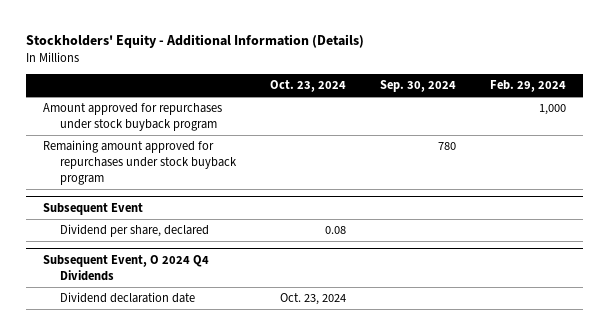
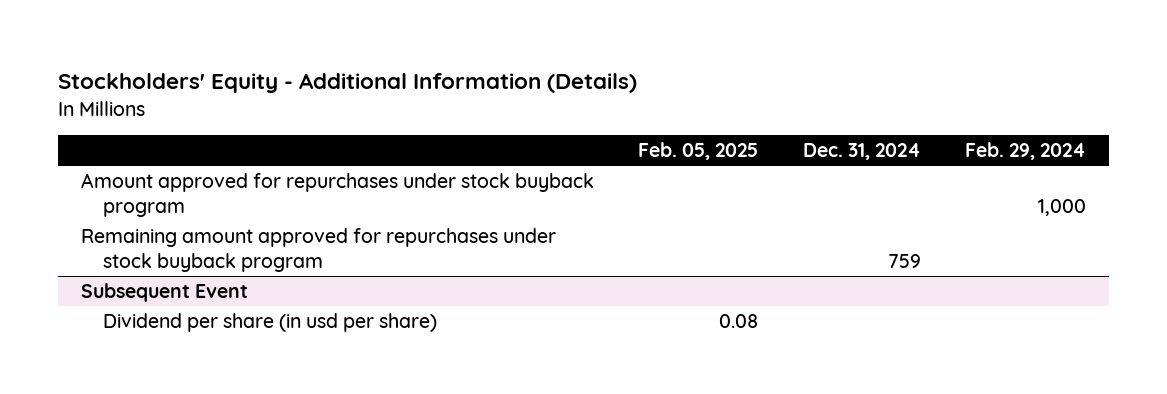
[269,80,346,93] Oct. 23, 2024 -> none
[379,80,456,93] Sep. 30, 2024 -> none
none -> [638,142,759,161] Feb. 05, 2025
none -> [802,143,921,161] Dec. 31, 2024
[43,255,210,281] Subsequent Event, O 2024 Q4 Dividends -> none
[59,292,195,304] Dividend declaration date -> none
[59,224,209,238] Dividend per share, declared -> [103,312,438,332] Dividend per share (in usd per share)

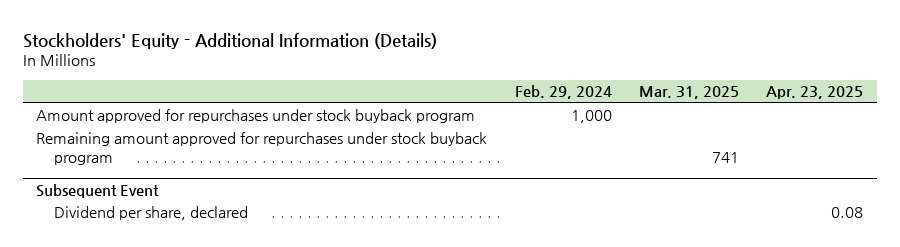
[638,142,759,161] Feb. 05, 2025 -> none
[802,143,921,161] Dec. 31, 2024 -> none
none -> [639,86,740,100] Mar. 31, 2025
none -> [766,86,864,100] Apr. 23, 2025
[103,312,438,332] Dividend per share (in usd per share) -> [53,206,248,221] Dividend per share, declared

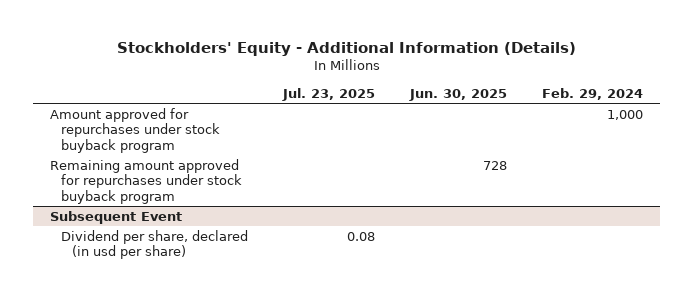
[639,86,740,100] Mar. 31, 2025 -> none
[766,86,864,100] Apr. 23, 2025 -> none
none -> [281,87,375,101] Jul. 23, 2025
none -> [408,88,507,101] Jun. 30, 2025
[53,206,248,221] Dividend per share, declared -> [60,229,248,260] Dividend per share, declared (in usd per share)

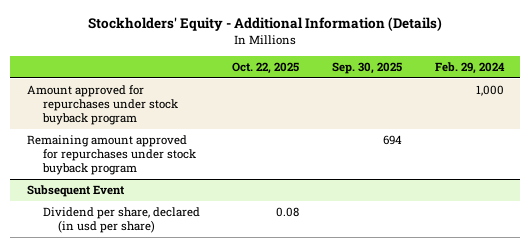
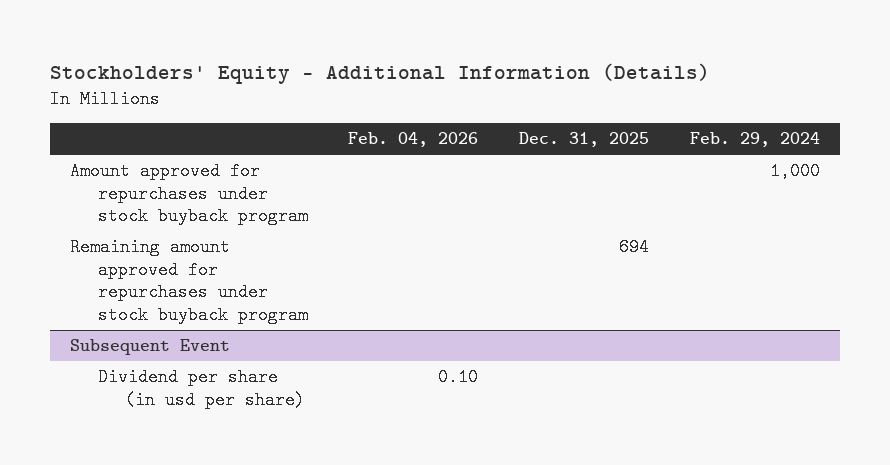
[232,61,300,74] Oct. 22, 2025 -> none
[332,61,403,74] Sep. 30, 2025 -> none
none -> [348,132,479,148] Feb. 04, 2026
none -> [519,132,650,148] Dec. 31, 2025
[42,207,200,234] Dividend per share, declared (in usd per share) -> [97,368,306,409] Dividend per share (in usd per share)

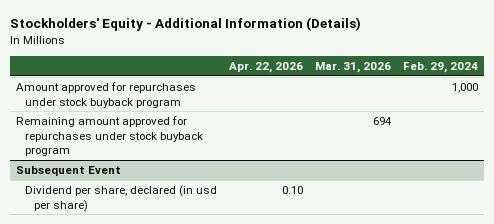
[348,132,479,148] Feb. 04, 2026 -> none
[519,132,650,148] Dec. 31, 2025 -> none
none -> [229,62,304,74] Apr. 22, 2026
none -> [315,62,392,74] Mar. 31, 2026
[97,368,306,409] Dividend per share (in usd per share) -> [25,185,218,212] Dividend per share, declared (in usd per share)

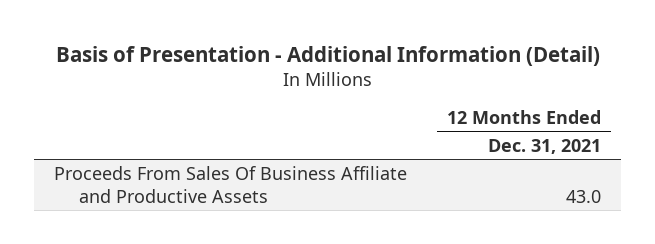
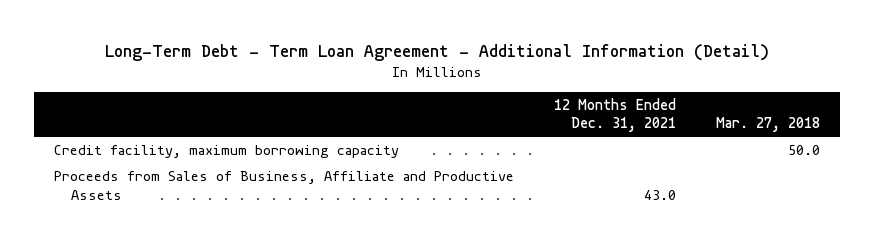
[55,45,600,66] Basis of Presentation - Additional Information (Detail) -> [105,44,770,62] Long-Term Debt - Term Loan Agreement - Additional Information (Detail)
none -> [716,117,821,133] Mar. 27, 2018
none -> [54,145,400,159] Credit facility, maximum borrowing capacity
[54,166,408,203] Proceeds From Sales Of Business Affiliate and Productive Assets -> [54,171,515,200] Proceeds from Sales of Business, Affiliate and Productive Assets

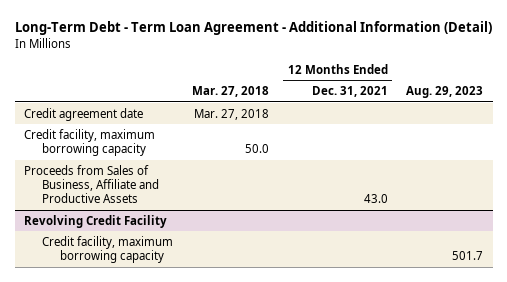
none -> [406,86,484,99] Aug. 29, 2023
none -> [23,107,143,121] Credit agreement date
none -> [23,214,167,228] Revolving Credit Facility
none -> [41,235,173,263] Credit facility, maximum borrowing capacity

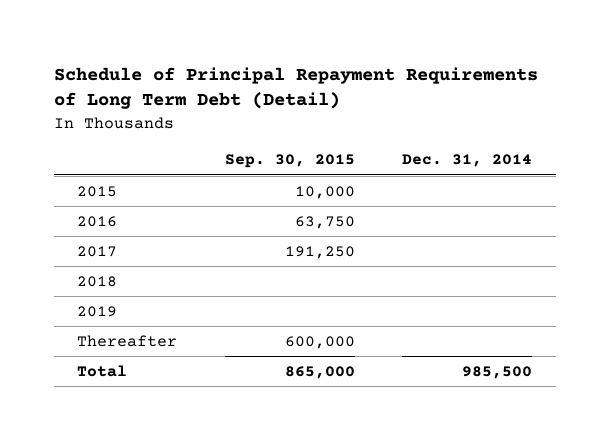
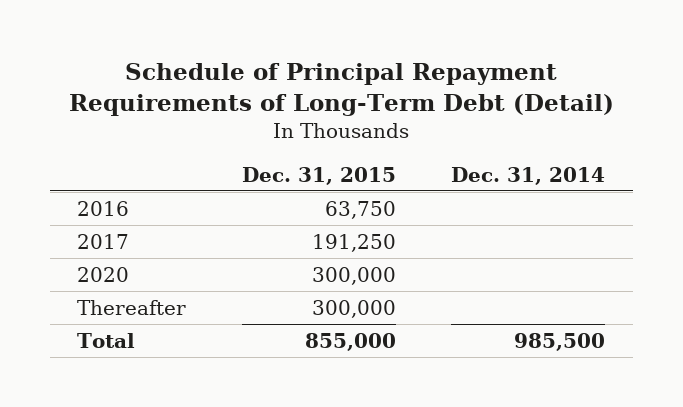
[53,66,538,110] Schedule of Principal Repayment Requirements of Long Term Debt (Detail) -> [69,63,615,117] Schedule of Principal Repayment Requirements of Long-Term Debt (Detail)
[224,154,355,169] Sep. 30, 2015 -> none
none -> [241,166,396,185] Dec. 31, 2015
[77,185,118,197] 2015 -> none
[77,275,118,287] 2018 -> none
[77,305,118,317] 2019 -> [77,266,130,282] 2020

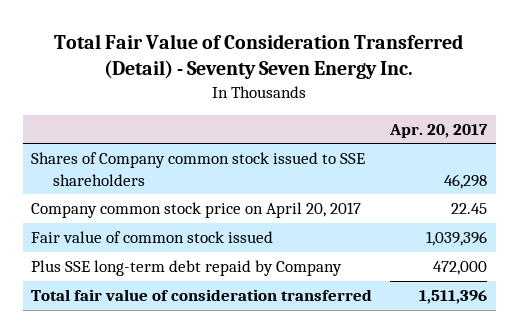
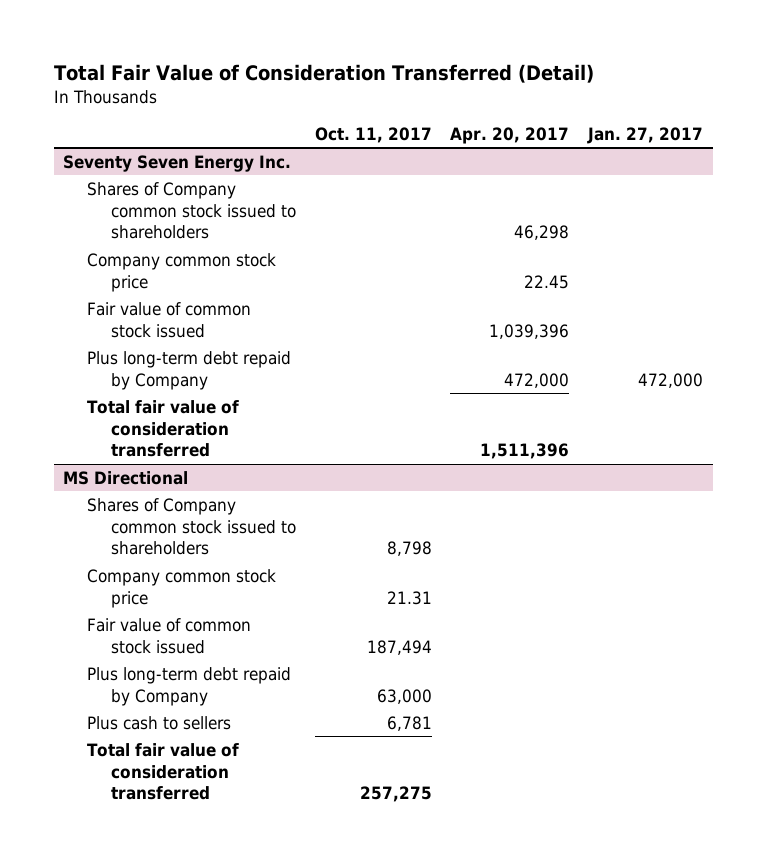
[54,33,464,80] Total Fair Value of Consideration Transferred (Detail) - Seventy Seven Energy Inc. -> [53,64,594,84] Total Fair Value of Consideration Transferred (Detail)
none -> [314,126,432,143] Oct. 11, 2017
none -> [587,126,704,144] Jan. 27, 2017
none -> [63,154,292,172] Seventy Seven Energy Inc.
[31,152,366,186] Shares of Company common stock issued to SSE shareholders -> [86,181,296,240] Shares of Company common stock issued to shareholders
[31,202,362,219] Company common stock price on April 20, 2017 -> [86,252,276,292] Company common stock price
[31,260,343,277] Plus SSE long-term debt repaid by Company -> [86,350,291,390] Plus long-term debt repaid by Company
none -> [63,470,189,485] MS Directional
none -> [86,497,296,556] Shares of Company common stock issued to shareholders
none -> [86,568,276,608] Company common stock price
none -> [86,617,251,654] Fair value of common stock issued
none -> [86,666,291,706] Plus long-term debt repaid by Company
none -> [86,715,231,730] Plus cash to sellers
none -> [86,742,239,801] Total fair value of consideration transferred

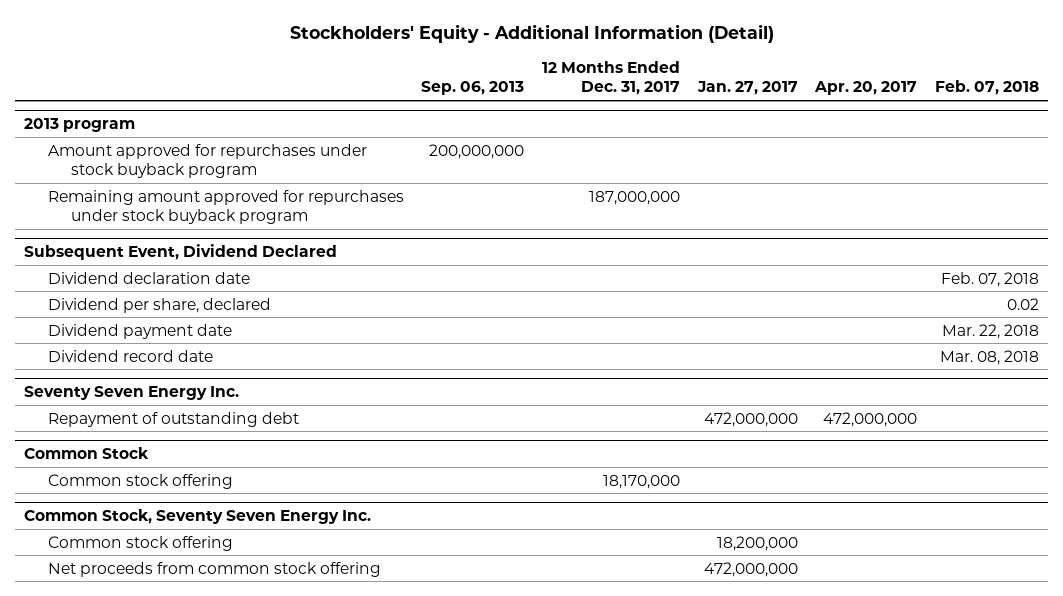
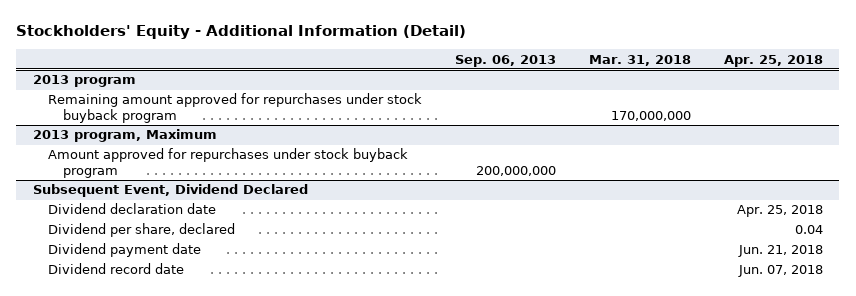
[542,60,681,96] 12 Months Ended Dec. 31, 2017 -> none
[696,81,798,96] Jan. 27, 2017 -> none
[814,81,918,96] Apr. 20, 2017 -> none
[935,80,1040,96] Feb. 07, 2018 -> none
none -> [588,54,691,66] Mar. 31, 2018
none -> [723,54,823,67] Apr. 25, 2018
[47,143,367,178] Amount approved for repurchases under stock buyback program -> none
none -> [32,129,217,143] 2013 program, Maximum
none -> [47,148,408,179] Amount approved for repurchases under stock buyback program
[24,386,240,401] Seventy Seven Energy Inc. -> none
[47,411,299,427] Repayment of outstanding debt -> none
[24,447,150,460] Common Stock -> none
[47,473,233,489] Common stock offering -> none
[24,509,372,525] Common Stock, Seventy Seven Energy Inc. -> none
[47,535,233,551] Common stock offering -> none
[47,561,381,577] Net proceeds from common stock offering -> none

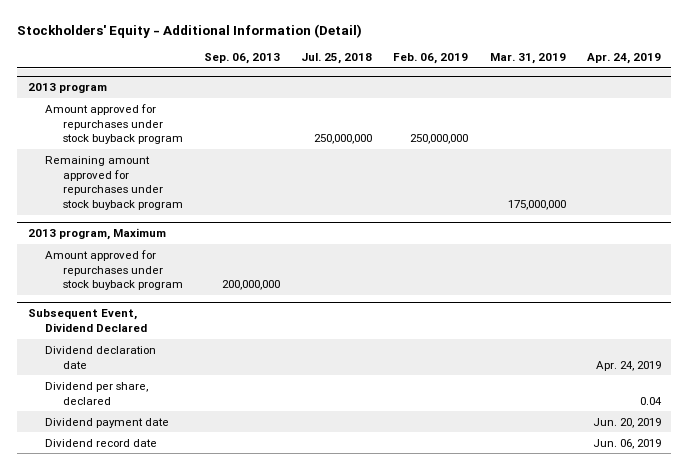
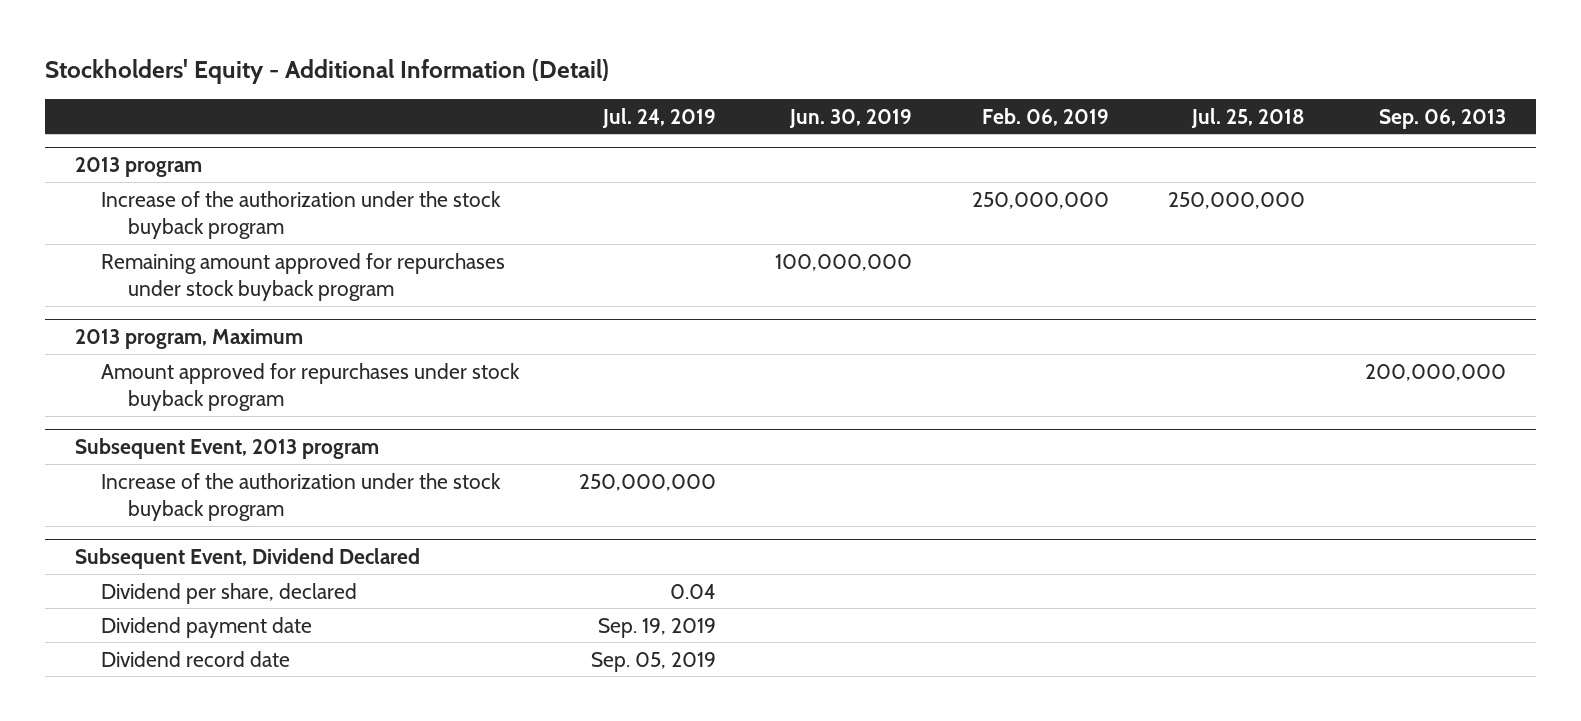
[489,53,566,65] Mar. 31, 2019 -> none
[586,53,661,65] Apr. 24, 2019 -> none
none -> [601,107,716,128] Jul. 24, 2019
none -> [789,108,913,128] Jun. 30, 2019
[45,103,183,145] Amount approved for repurchases under stock buyback program -> [101,190,502,239] Increase of the authorization under the stock buyback program
none -> [74,438,379,460] Subsequent Event, 2013 program
none -> [101,472,502,521] Increase of the authorization under the stock buyback program
[45,345,157,369] Dividend declaration date -> none

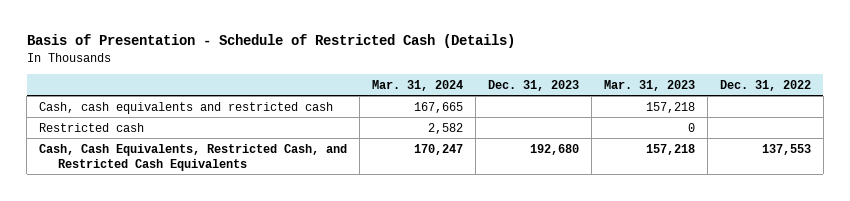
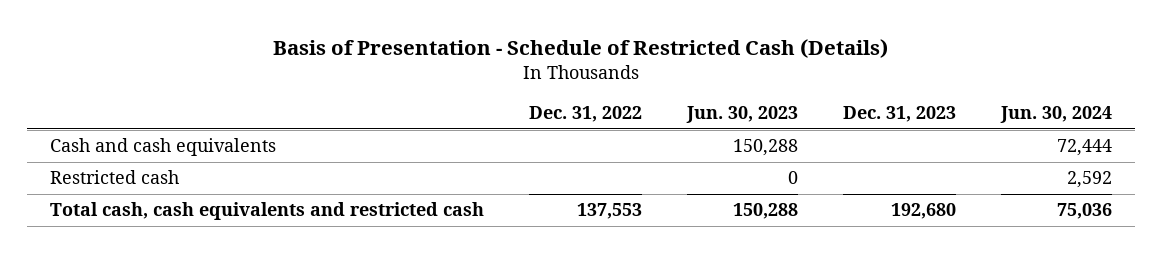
[372,79,464,91] Mar. 31, 2024 -> none
[604,79,696,91] Mar. 31, 2023 -> none
none -> [686,106,799,124] Jun. 30, 2023
none -> [1000,106,1113,124] Jun. 30, 2024
[39,101,334,114] Cash, cash equivalents and restricted cash -> [50,138,277,157] Cash and cash equivalents
[39,143,348,171] Cash, Cash Equivalents, Restricted Cash, and Restricted Cash Equivalents -> [50,202,485,221] Total cash, cash equivalents and restricted cash

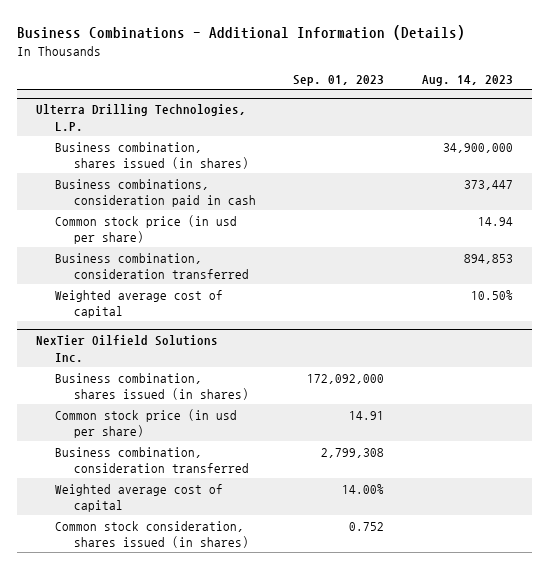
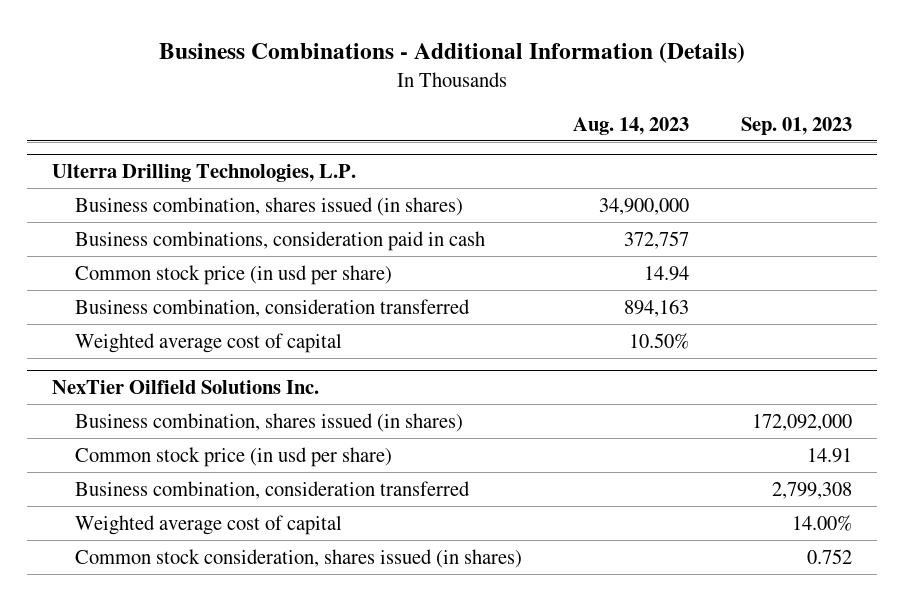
[464,179,514,190] 373,447 -> [624,230,690,249] 372,757
[464,253,514,264] 894,853 -> [624,298,690,317] 894,163

